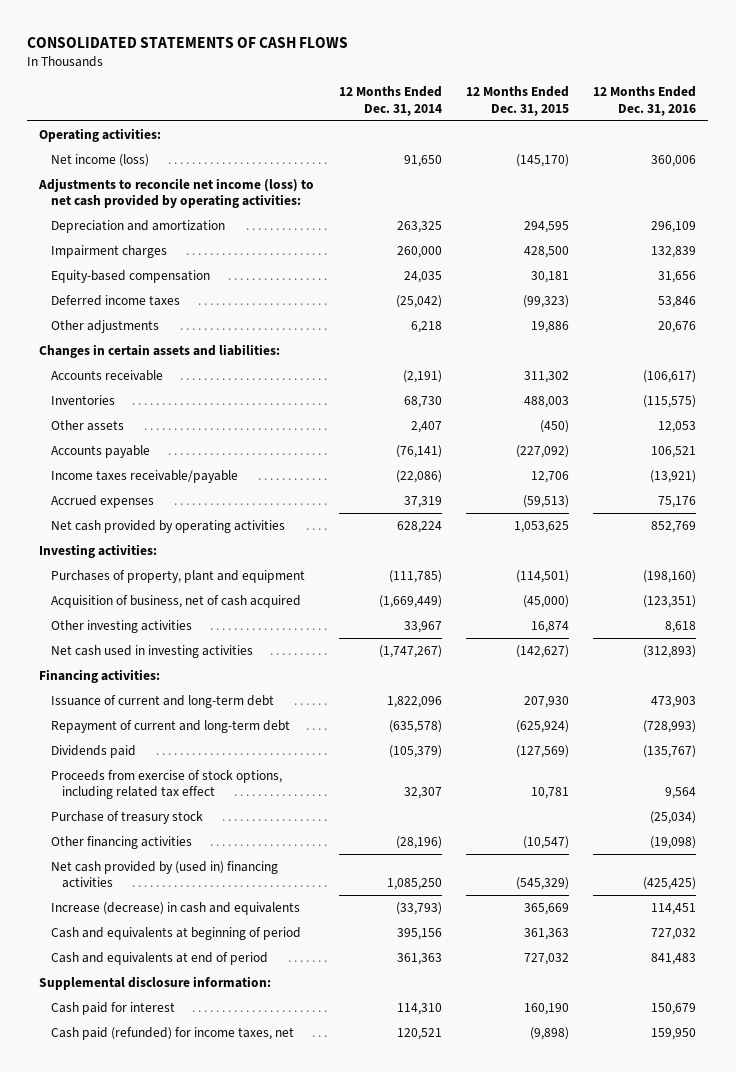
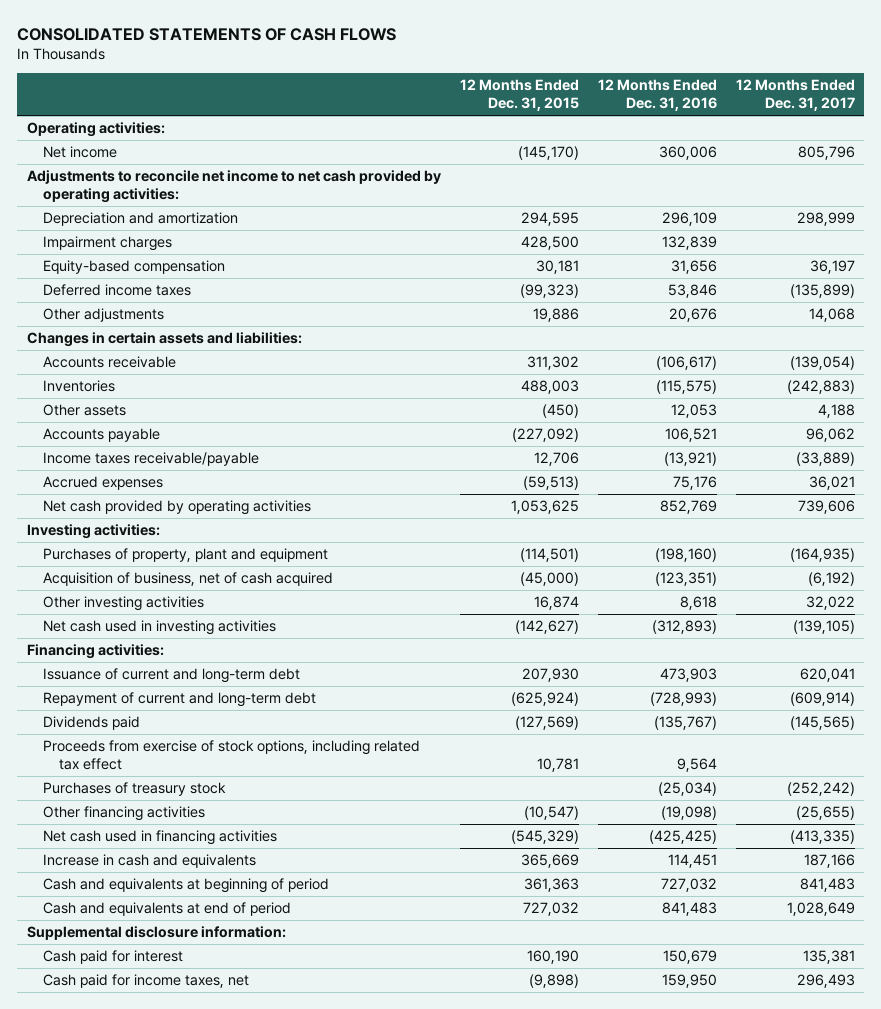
[338,86,442,116] 12 Months Ended Dec. 31, 2014 -> none
none -> [735,79,855,112] 12 Months Ended Dec. 31, 2017
[50,153,149,167] Net income (loss) -> [42,146,117,159] Net income
[38,177,315,209] Adjustments to reconcile net income (loss) to net cash provided by operating activities: -> [26,170,441,204] Adjustments to reconcile net income to net cash provided by operating activities:
[50,810,203,824] Purchase of treasury stock -> [42,782,226,797] Purchases of treasury stock
[50,860,278,889] Net cash provided by (used in) financing activities -> [42,830,277,846] Net cash used in financing activities
[50,901,300,915] Increase (decrease) in cash and equivalents -> [42,854,256,869] Increase in cash and equivalents
[50,1026,294,1040] Cash paid (refunded) for income taxes, net -> [42,974,249,989] Cash paid for income taxes, net

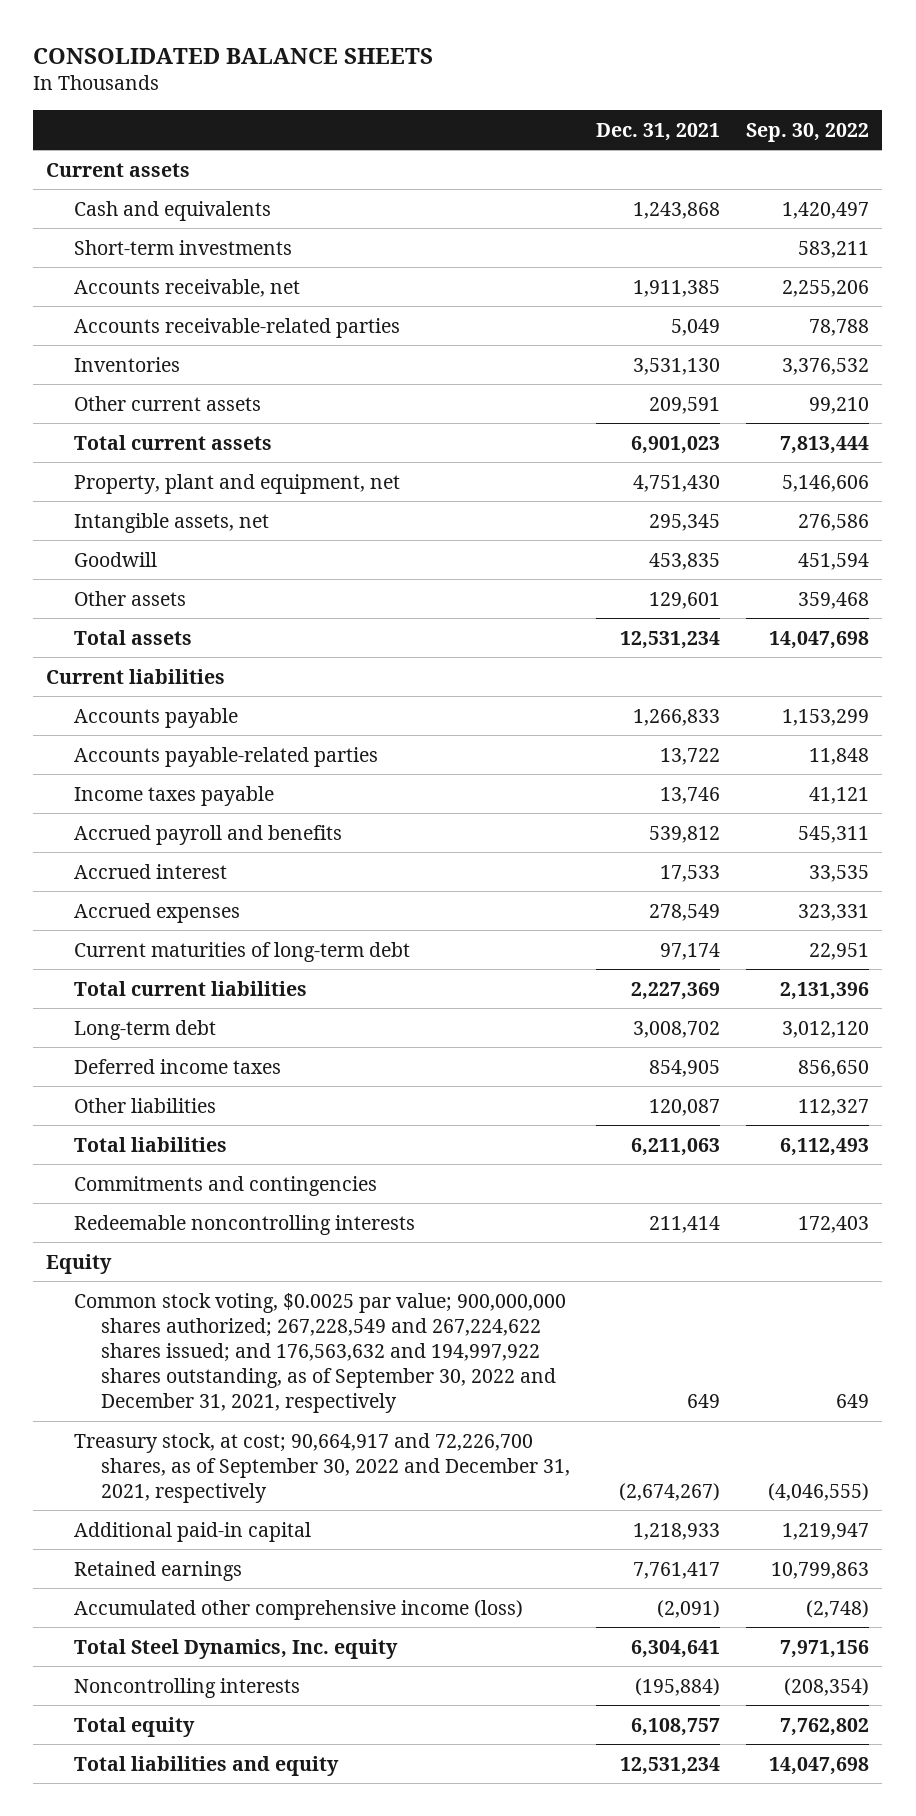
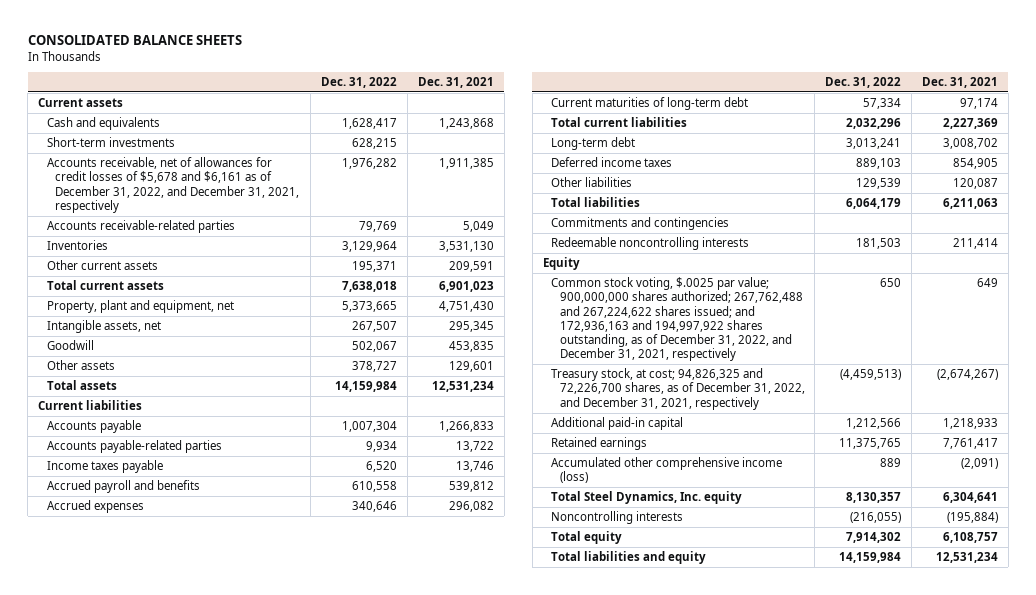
[746,122,870,142] Sep. 30, 2022 -> none
none -> [320,76,397,88] Dec. 31, 2022
[73,278,300,297] Accounts receivable, net -> [46,157,300,213] Accounts receivable, net of allowances for credit losses of $5,678 and $6,161 as of December 31, 2022, and December 31, 2021, respectively
[73,863,227,879] Accrued interest -> none
[649,903,721,921] 278,549 -> [448,501,494,513] 296,082
[73,1292,566,1413] Common stock voting, $0.0025 par value; 900,000,000 shares authorized; 267,228,549 and 267,224,622 shares issued; and 176,563,632 and 194,997,922 shares outstanding, as of September 30, 2022 and December 31, 2021, respectively -> [551,277,803,362] Common stock voting, $.0025 par value; 900,000,000 shares authorized; 267,762,488 and 267,224,622 shares issued; and 172,936,163 and 194,997,922 shares outstanding, as of December 31, 2022, and December 31, 2021, respectively
[73,1432,571,1503] Treasury stock, at cost; 90,664,917 and 72,226,700 shares, as of September 30, 2022 and December 31, 2021, respectively -> [551,368,805,410] Treasury stock, at cost; 94,826,325 and 72,226,700 shares, as of December 31, 2022, and December 31, 2021, respectively

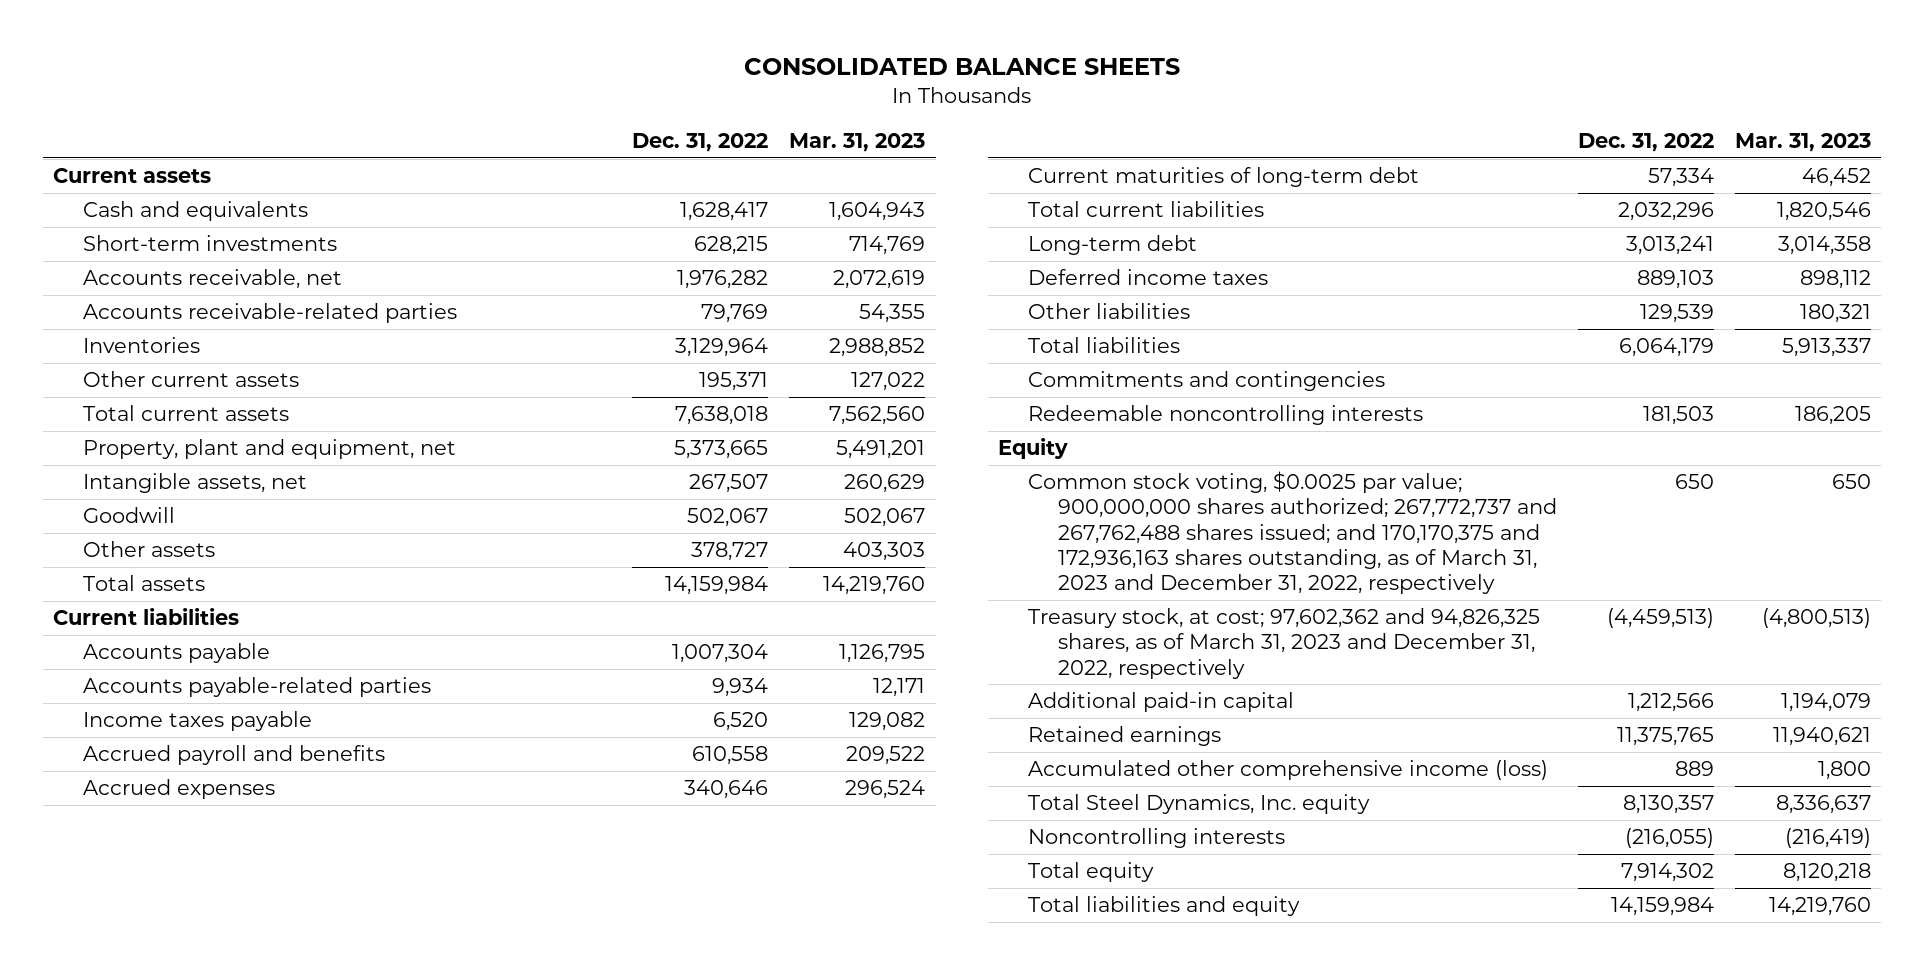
[417,76,494,88] Dec. 31, 2021 -> none
none -> [789,133,926,153] Mar. 31, 2023
[46,157,300,213] Accounts receivable, net of allowances for credit losses of $5,678 and $6,161 as of December 31, 2022, and December 31, 2021, respectively -> [82,269,342,290] Accounts receivable, net
[551,277,803,362] Common stock voting, $.0025 par value; 900,000,000 shares authorized; 267,762,488 and 267,224,622 shares issued; and 172,936,163 and 194,997,922 shares outstanding, as of December 31, 2022, and December 31, 2021, respectively -> [1028,471,1557,594] Common stock voting, $0.0025 par value; 900,000,000 shares authorized; 267,772,737 and 267,762,488 shares issued; and 170,170,375 and 172,936,163 shares outstanding, as of March 31, 2023 and December 31, 2022, respectively
[551,368,805,410] Treasury stock, at cost; 94,826,325 and 72,226,700 shares, as of December 31, 2022, and December 31, 2021, respectively -> [1028,608,1541,679] Treasury stock, at cost; 97,602,362 and 94,826,325 shares, as of March 31, 2023 and December 31, 2022, respectively

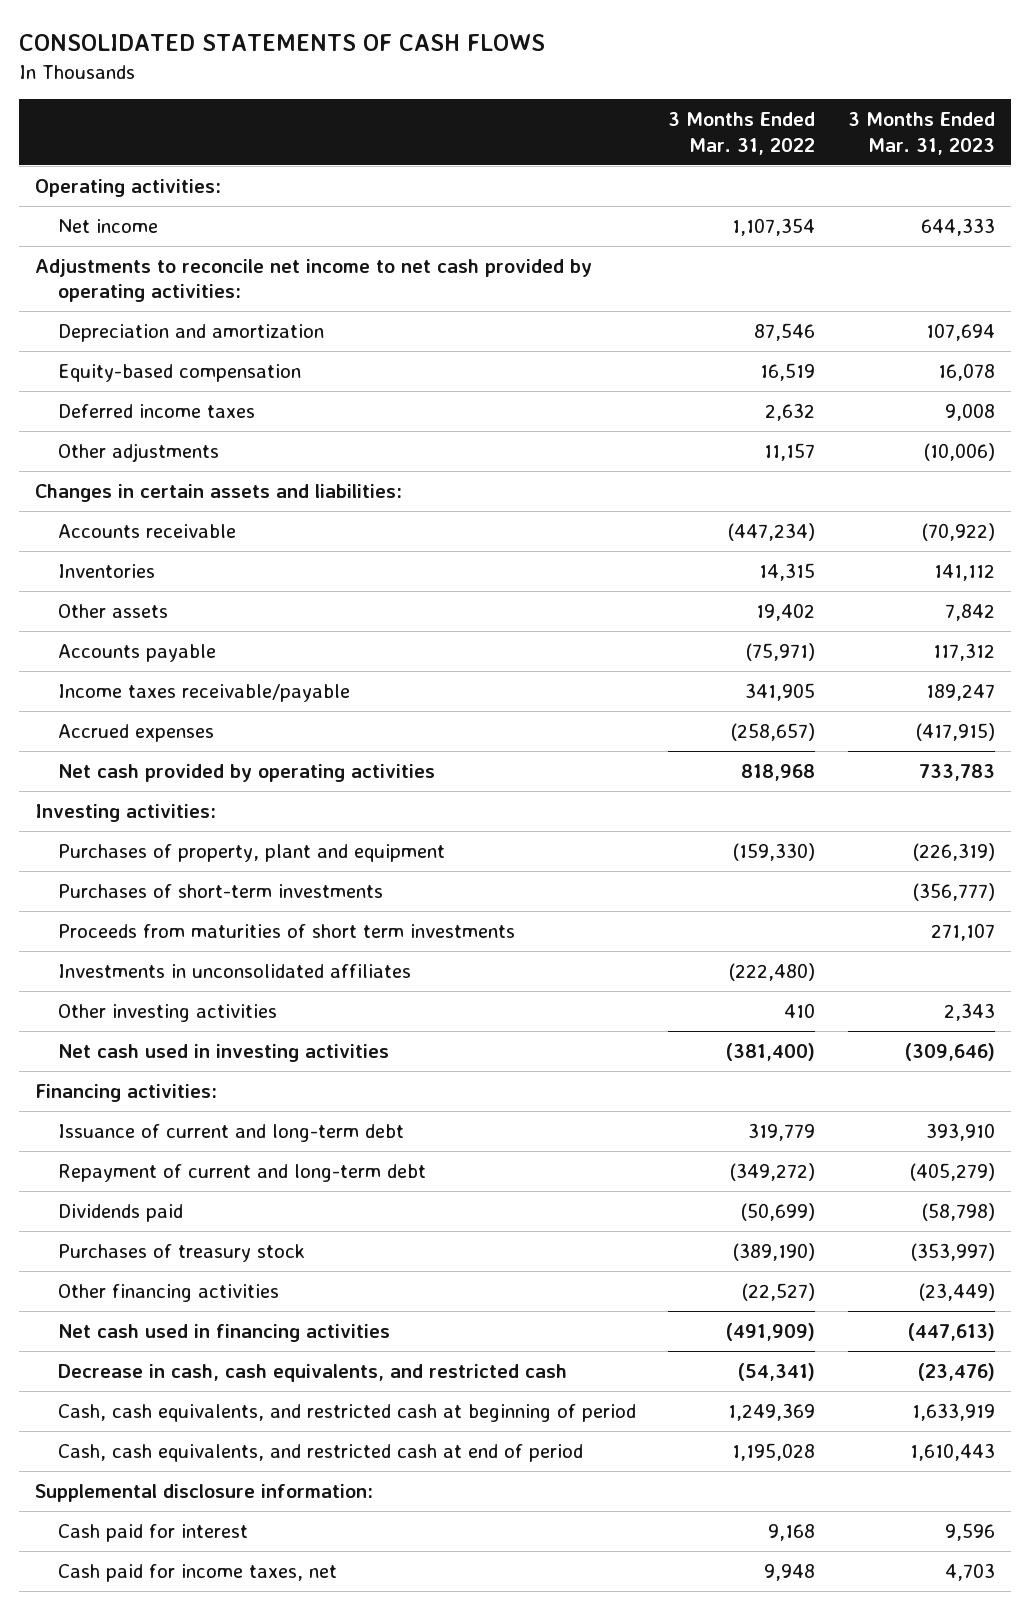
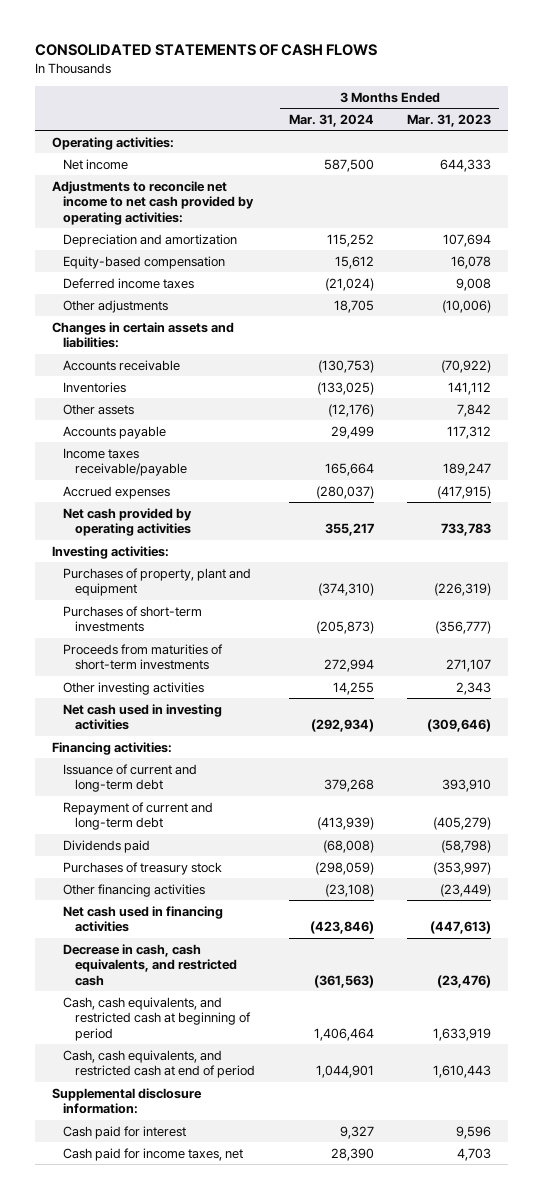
[668,112,816,155] 3 Months Ended Mar. 31, 2022 -> none
none -> [288,113,374,127] Mar. 31, 2024
[57,963,411,978] Investments in unconsolidated affiliates -> none
[57,923,515,938] Proceeds from maturities of short term investments -> [63,643,224,671] Proceeds from maturities of short-term investments

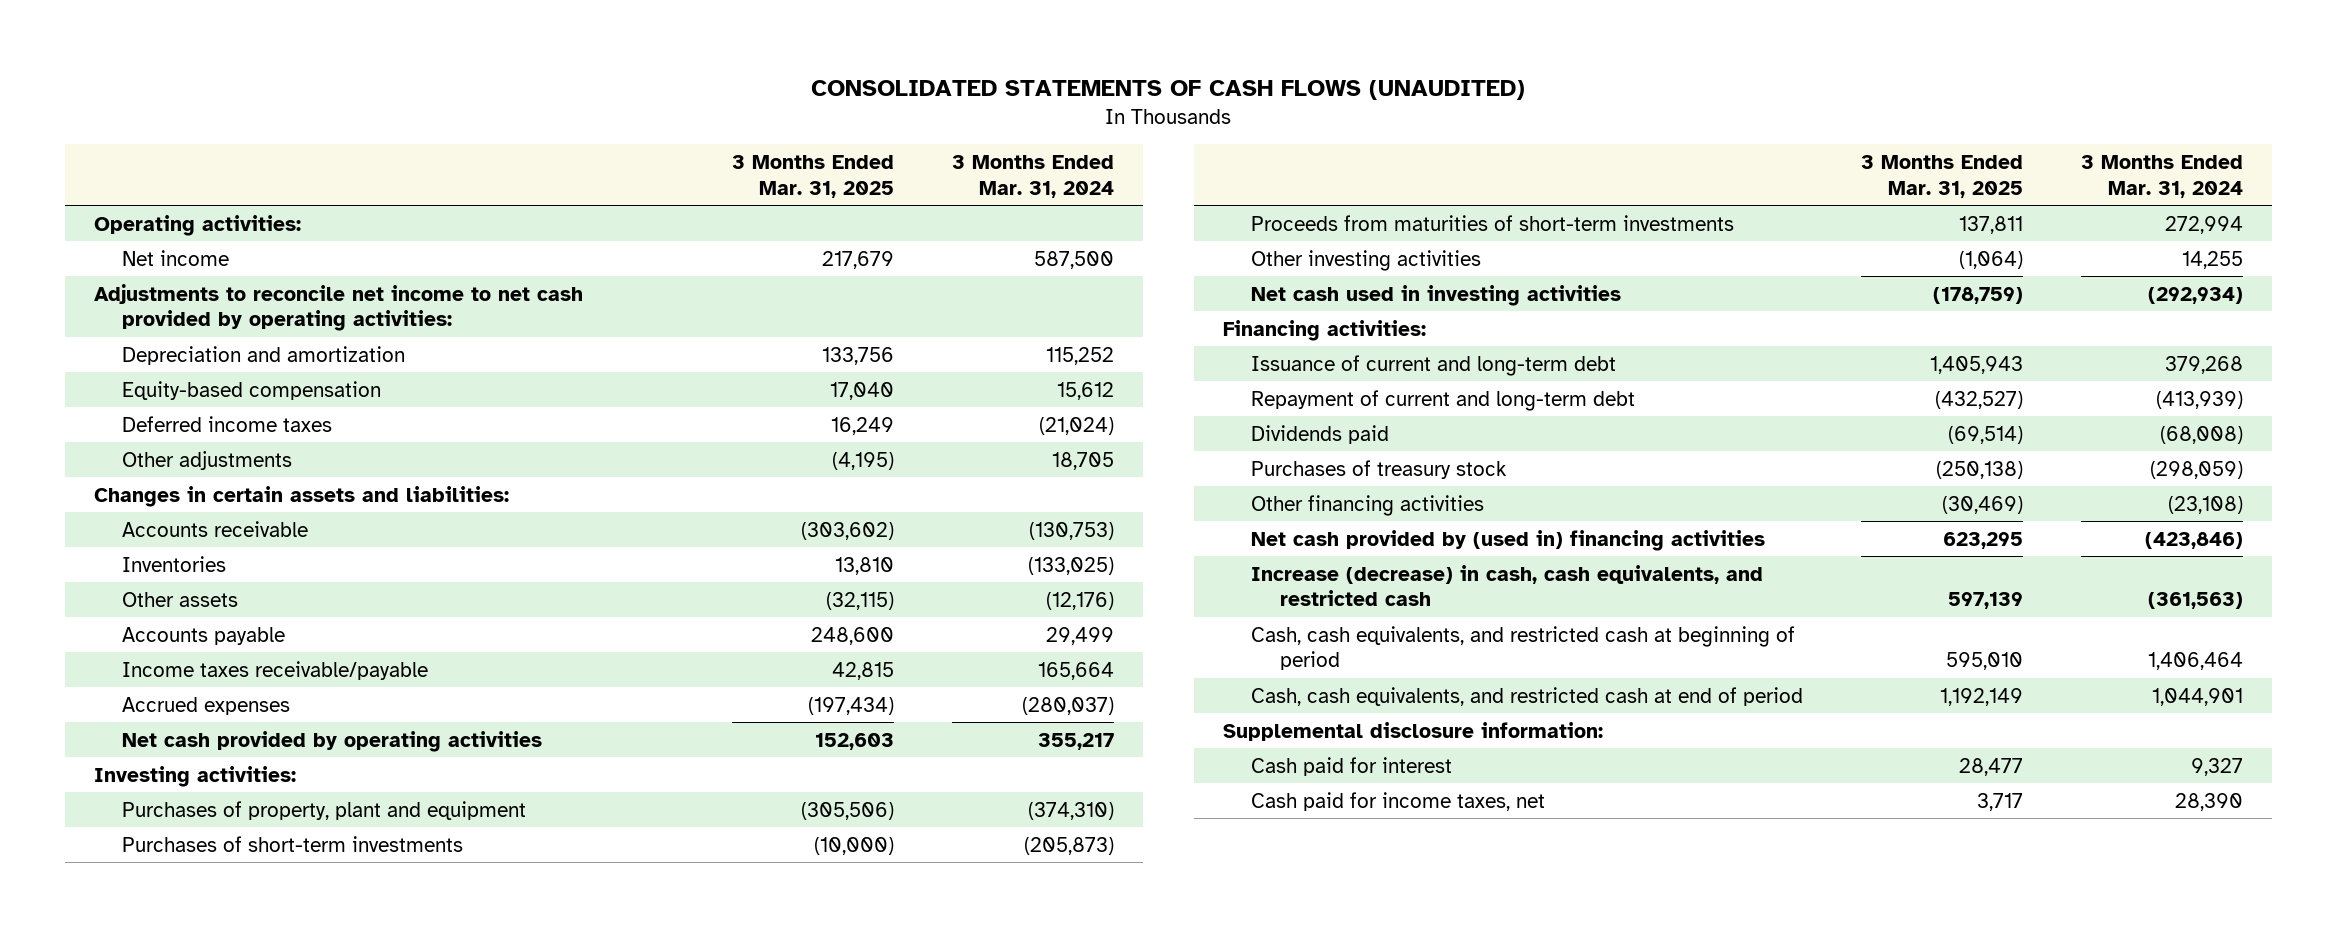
[34,44,377,57] CONSOLIDATED STATEMENTS OF CASH FLOWS -> [811,80,1526,101] CONSOLIDATED STATEMENTS OF CASH FLOWS (UNAUDITED)
[407,113,492,127] Mar. 31, 2023 -> none
none -> [731,154,894,198] 3 Months Ended Mar. 31, 2025
[63,905,224,933] Net cash used in financing activities -> [1251,529,1766,551] Net cash provided by (used in) financing activities
[63,943,238,987] Decrease in cash, cash equivalents, and restricted cash -> [1251,564,1764,607] Increase (decrease) in cash, cash equivalents, and restricted cash

